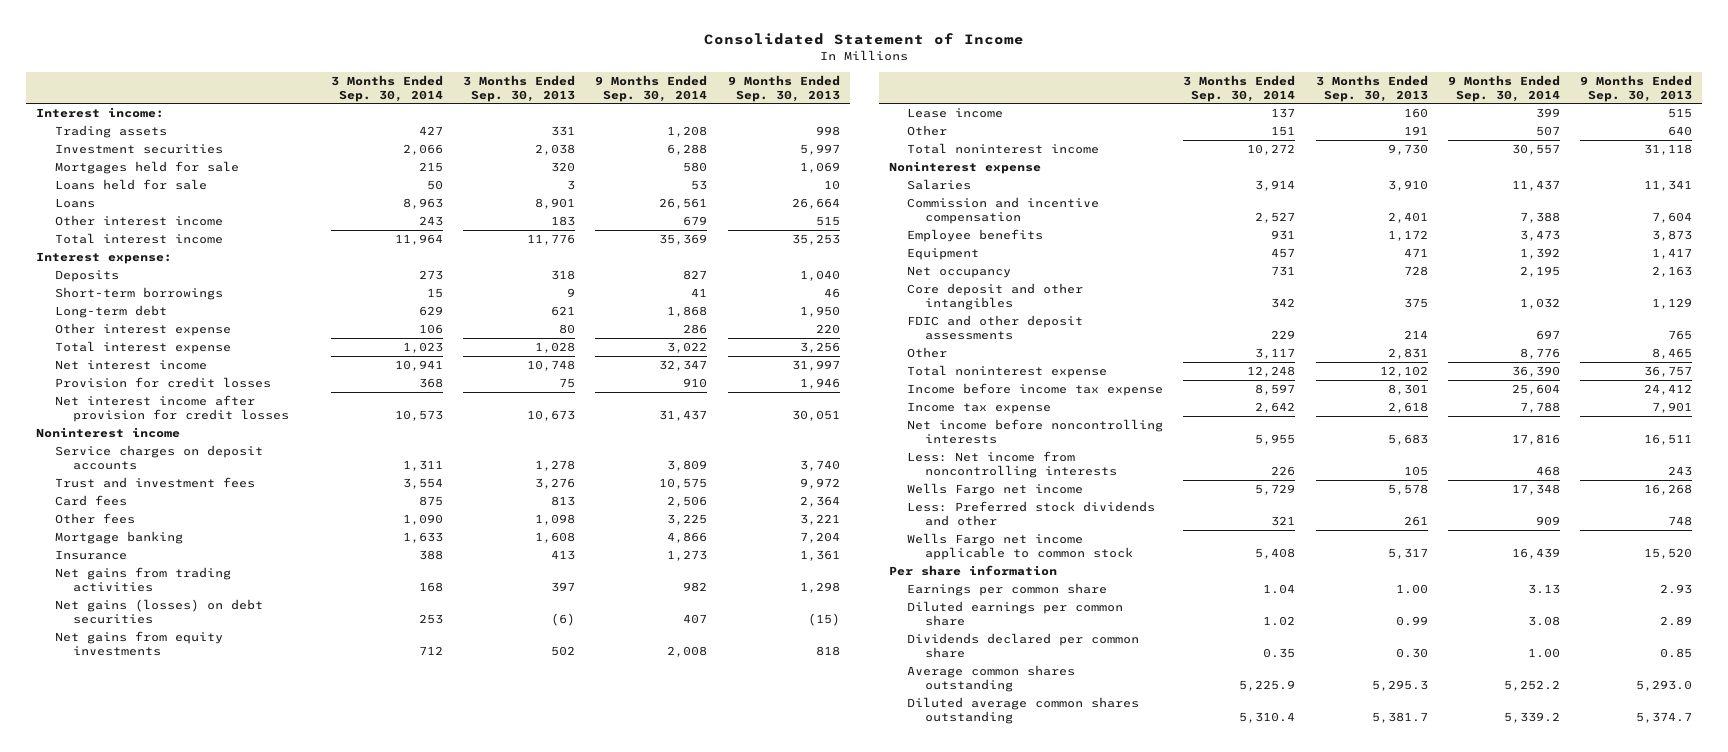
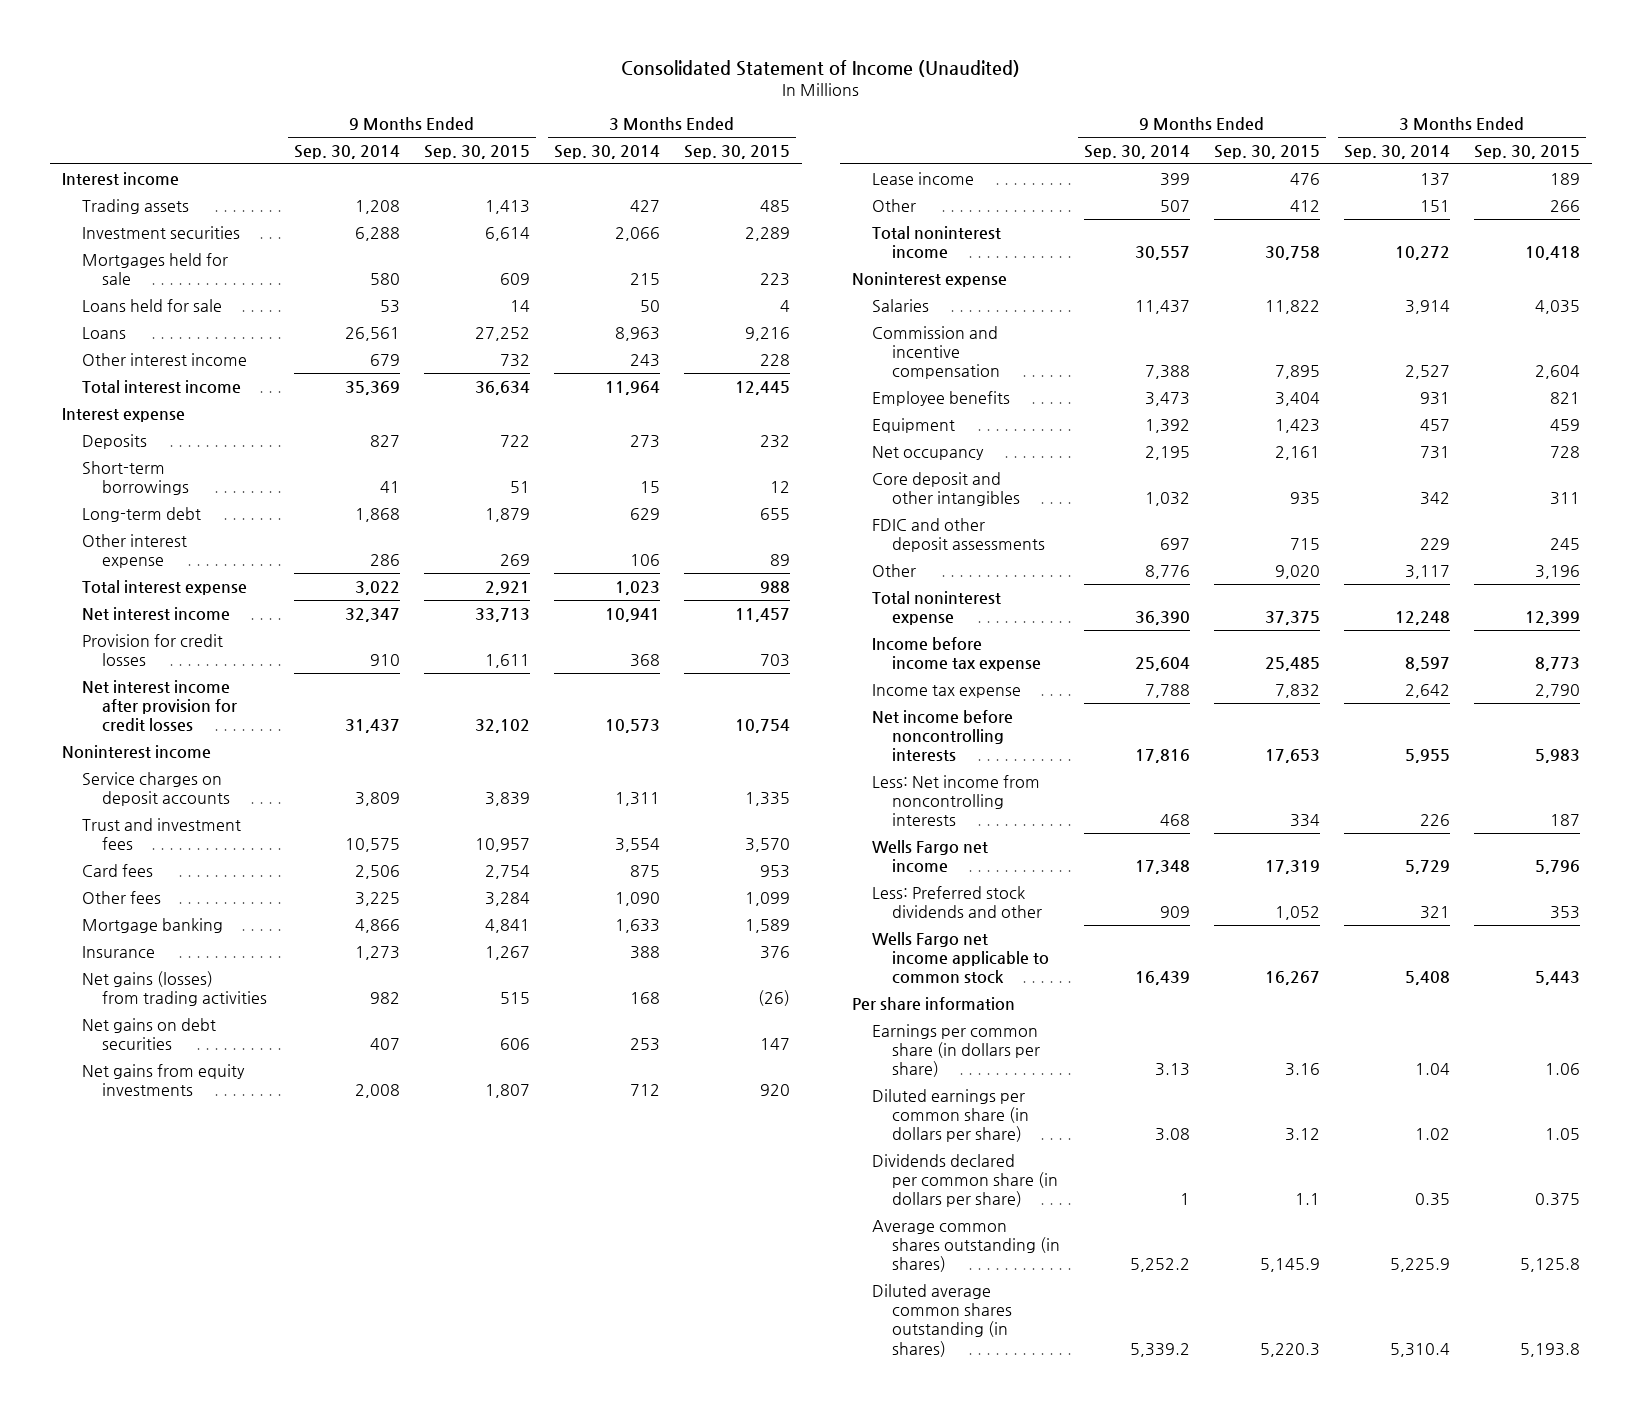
[704,33,1025,46] Consolidated Statement of Income -> [621,60,1021,78] Consolidated Statement of Income (Unaudited)
[463,74,576,102] 3 Months Ended Sep. 30, 2013 -> none
[727,74,840,102] 9 Months Ended Sep. 30, 2013 -> none
none -> [423,144,530,159] Sep. 30, 2015
none -> [683,144,790,159] Sep. 30, 2015
[36,107,165,119] Interest income: -> [62,171,180,186] Interest income
[36,252,173,265] Interest expense: -> [62,407,186,422] Interest expense
[54,567,231,592] Net gains from trading activities -> [81,970,267,1006] Net gains (losses) from trading activities
[54,599,263,624] Net gains (losses) on debt securities -> [81,1017,216,1050] Net gains on debt securities
[907,583,1108,597] Earnings per common share -> [872,1023,1041,1078] Earnings per common share (in dollars per share)
[907,601,1124,626] Diluted earnings per common share -> [872,1088,1030,1143] Diluted earnings per common share (in dollars per share)
[907,633,1140,658] Dividends declared per common share -> [872,1153,1059,1208] Dividends declared per common share (in dollars per share)
[1527,647,1560,658] 1.00 -> [1180,1193,1191,1206] 1
[907,665,1076,692] Average common shares outstanding -> [872,1219,1061,1273] Average common shares outstanding (in shares)
[907,697,1140,724] Diluted average common shares outstanding -> [872,1283,1013,1357] Diluted average common shares outstanding (in shares)

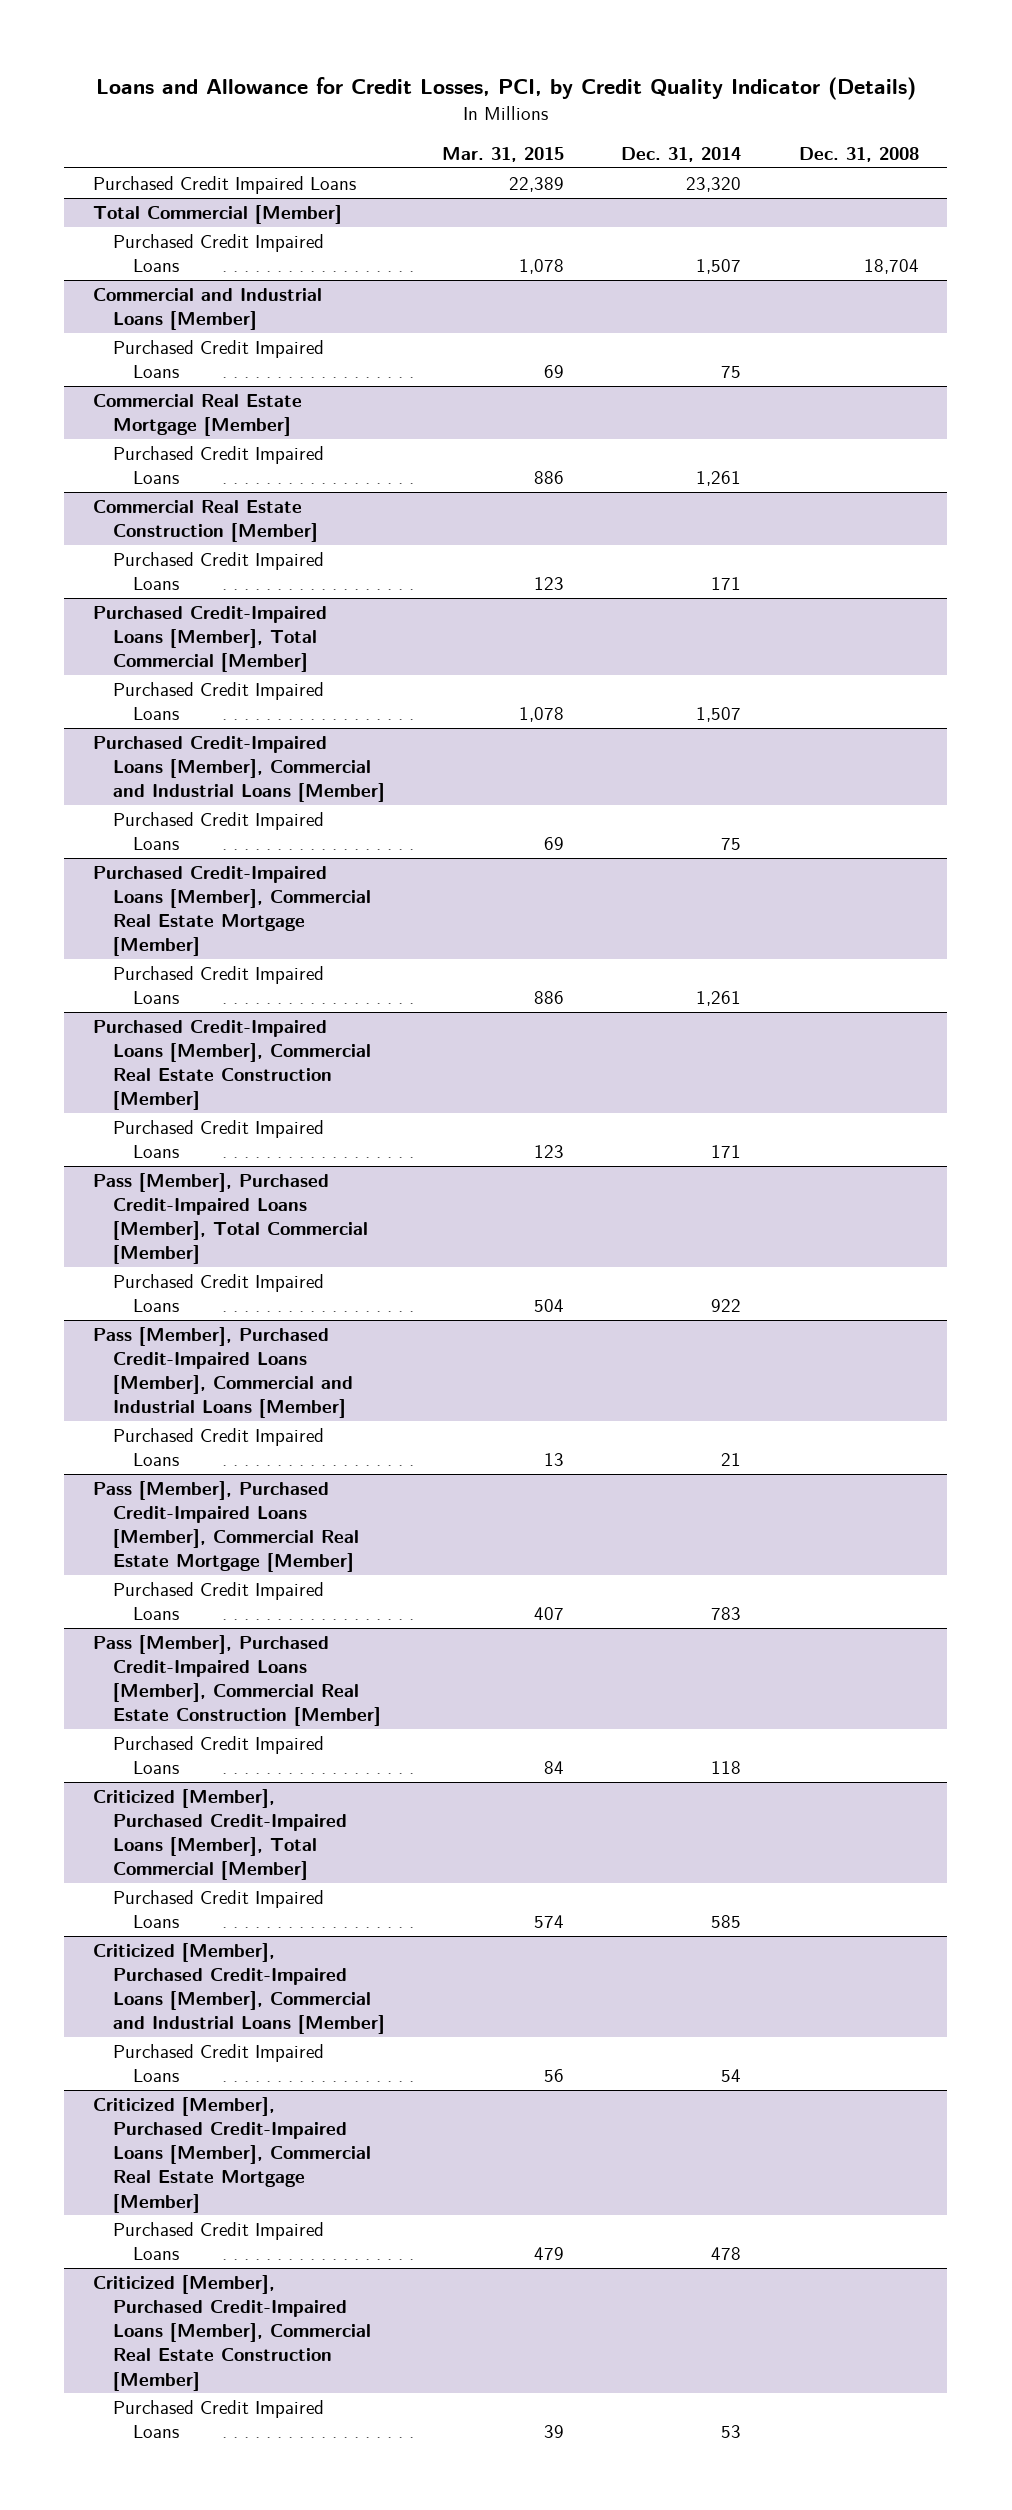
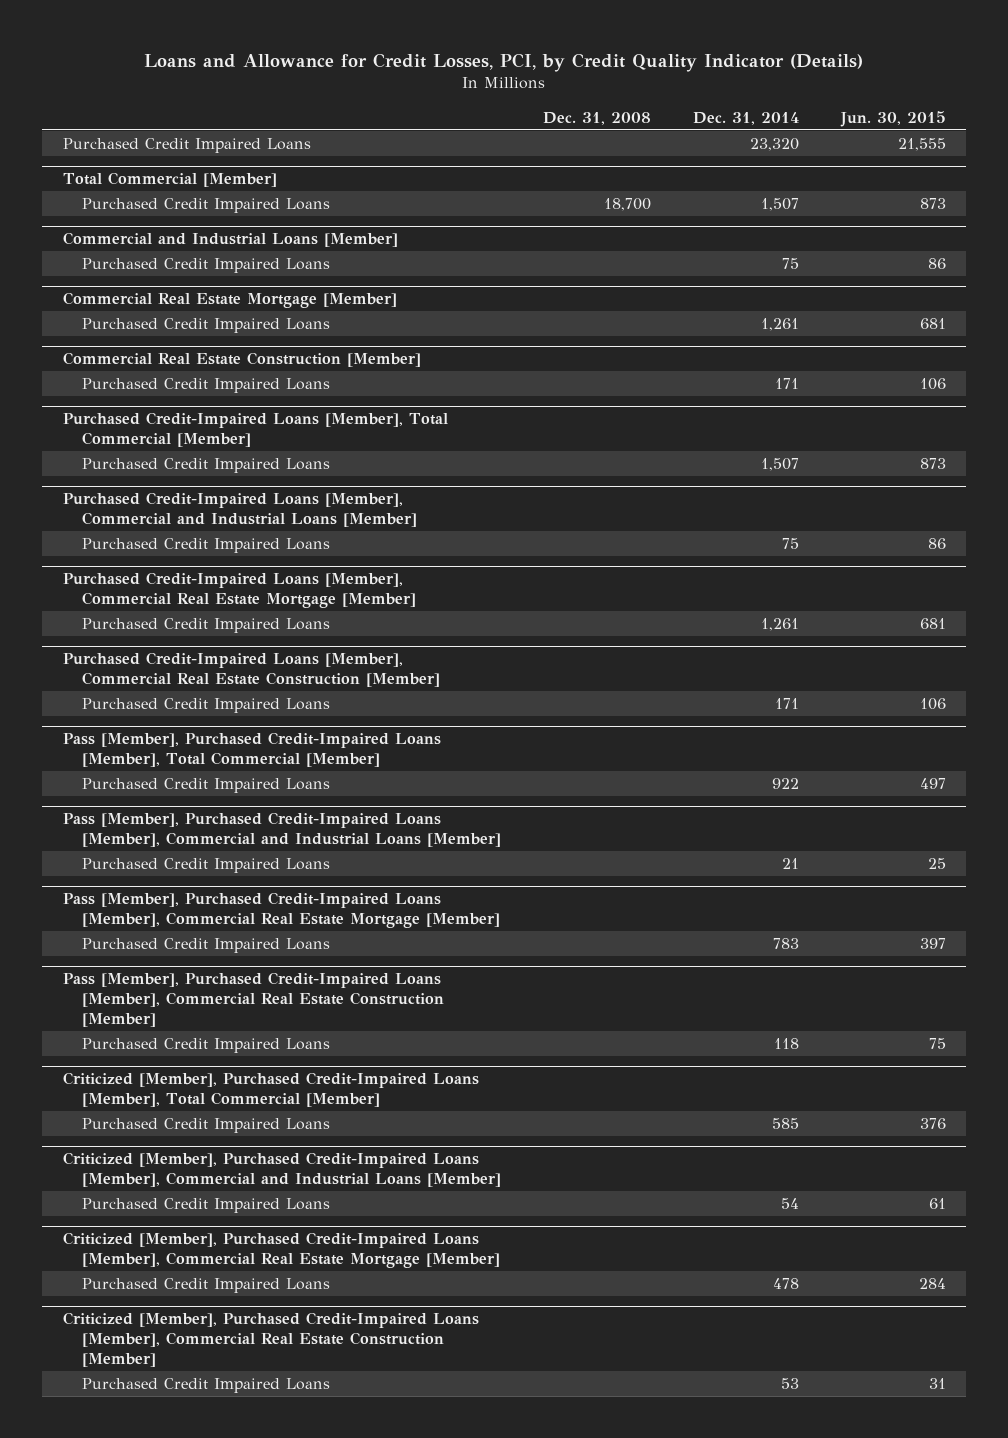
[442,146,565,162] Mar. 31, 2015 -> none
none -> [839,110,946,127] Jun. 30, 2015
[863,259,919,275] 18,704 -> [603,198,651,212] 18,700

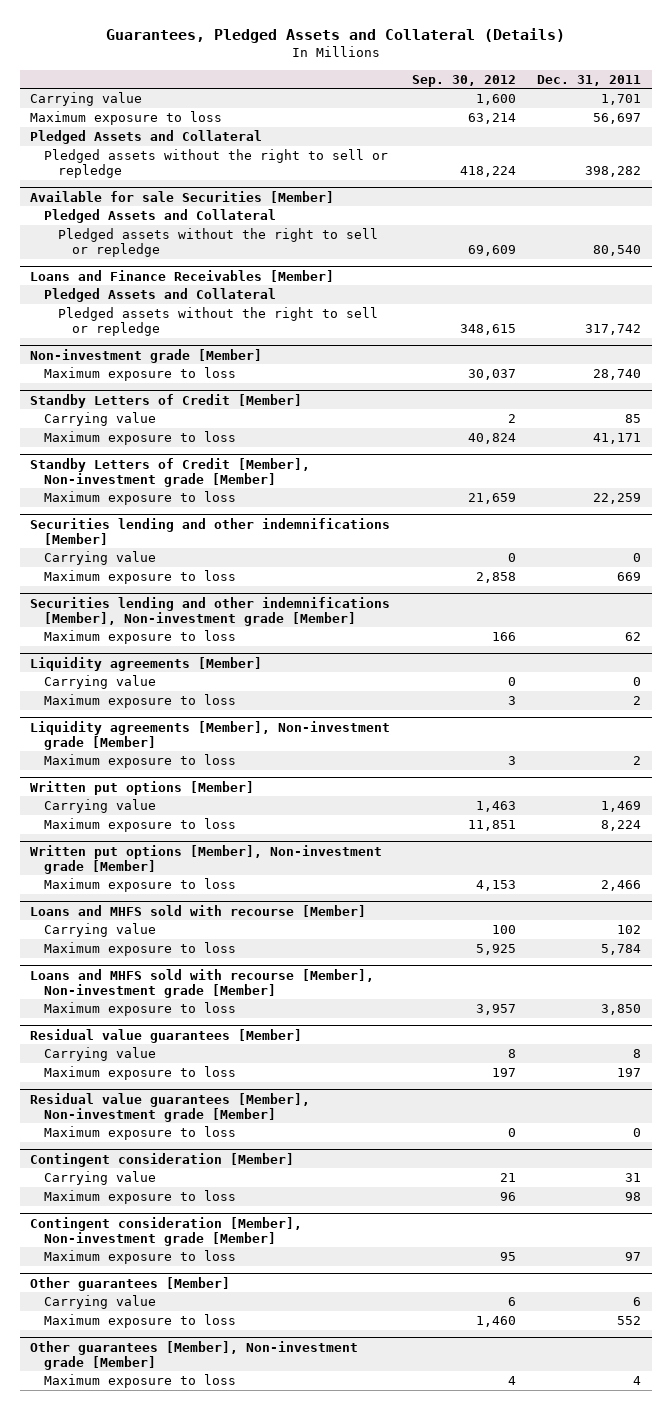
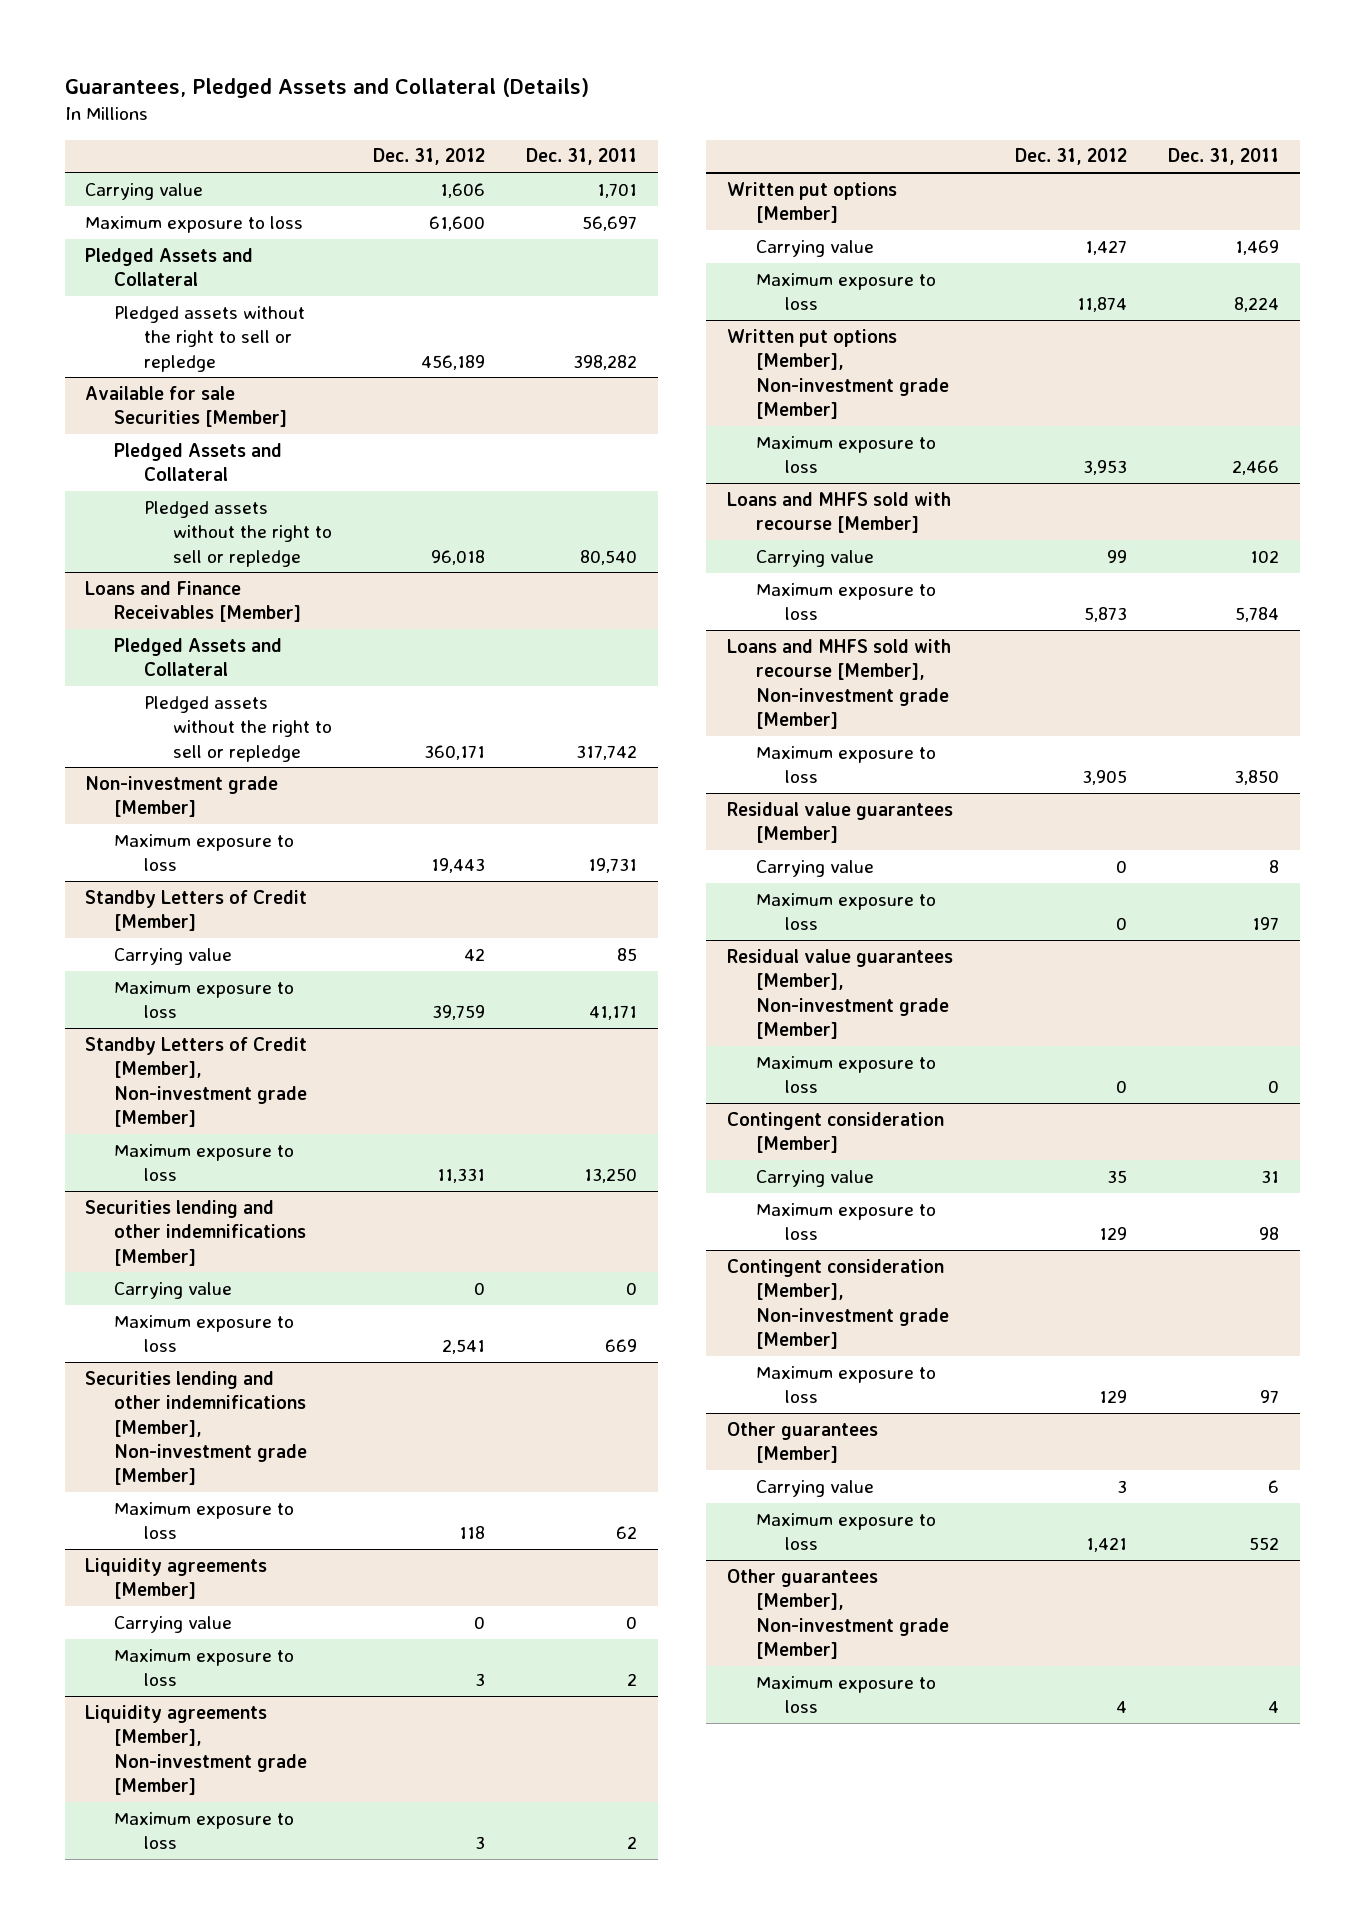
[411,74,516,87] Sep. 30, 2012 -> none
none -> [373,148,486,166] Dec. 31, 2012
[593,368,642,380] 28,740 -> [588,858,638,874] 19,731
[593,492,642,504] 22,259 -> [584,1168,638,1184] 13,250

